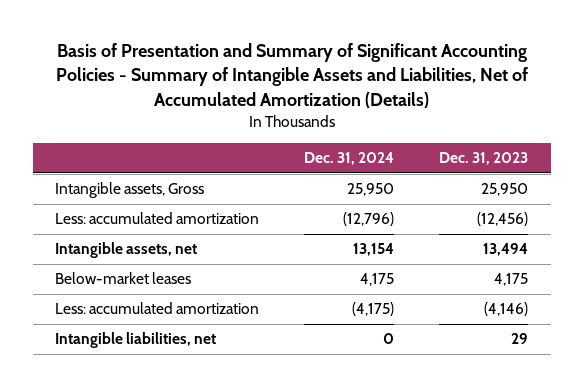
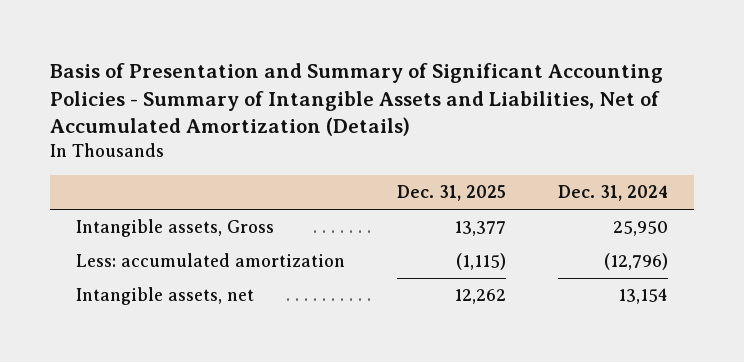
[439,152,529,166] Dec. 31, 2023 -> none
none -> [396,185,506,202] Dec. 31, 2025
[55,272,192,285] Below-market leases -> none
[55,302,260,315] Less: accumulated amortization -> none
[55,332,217,349] Intangible liabilities, net -> none

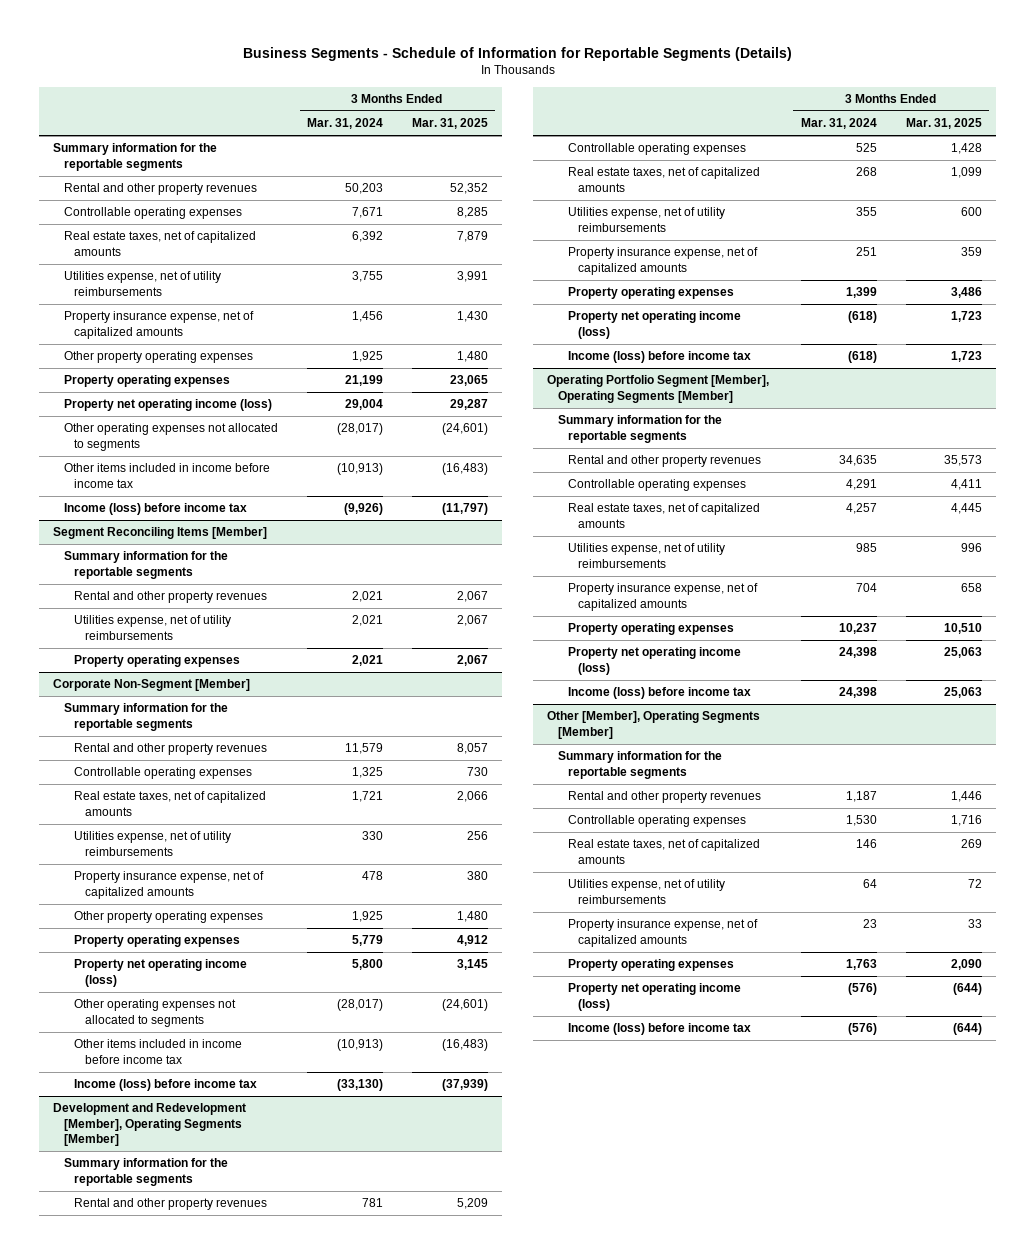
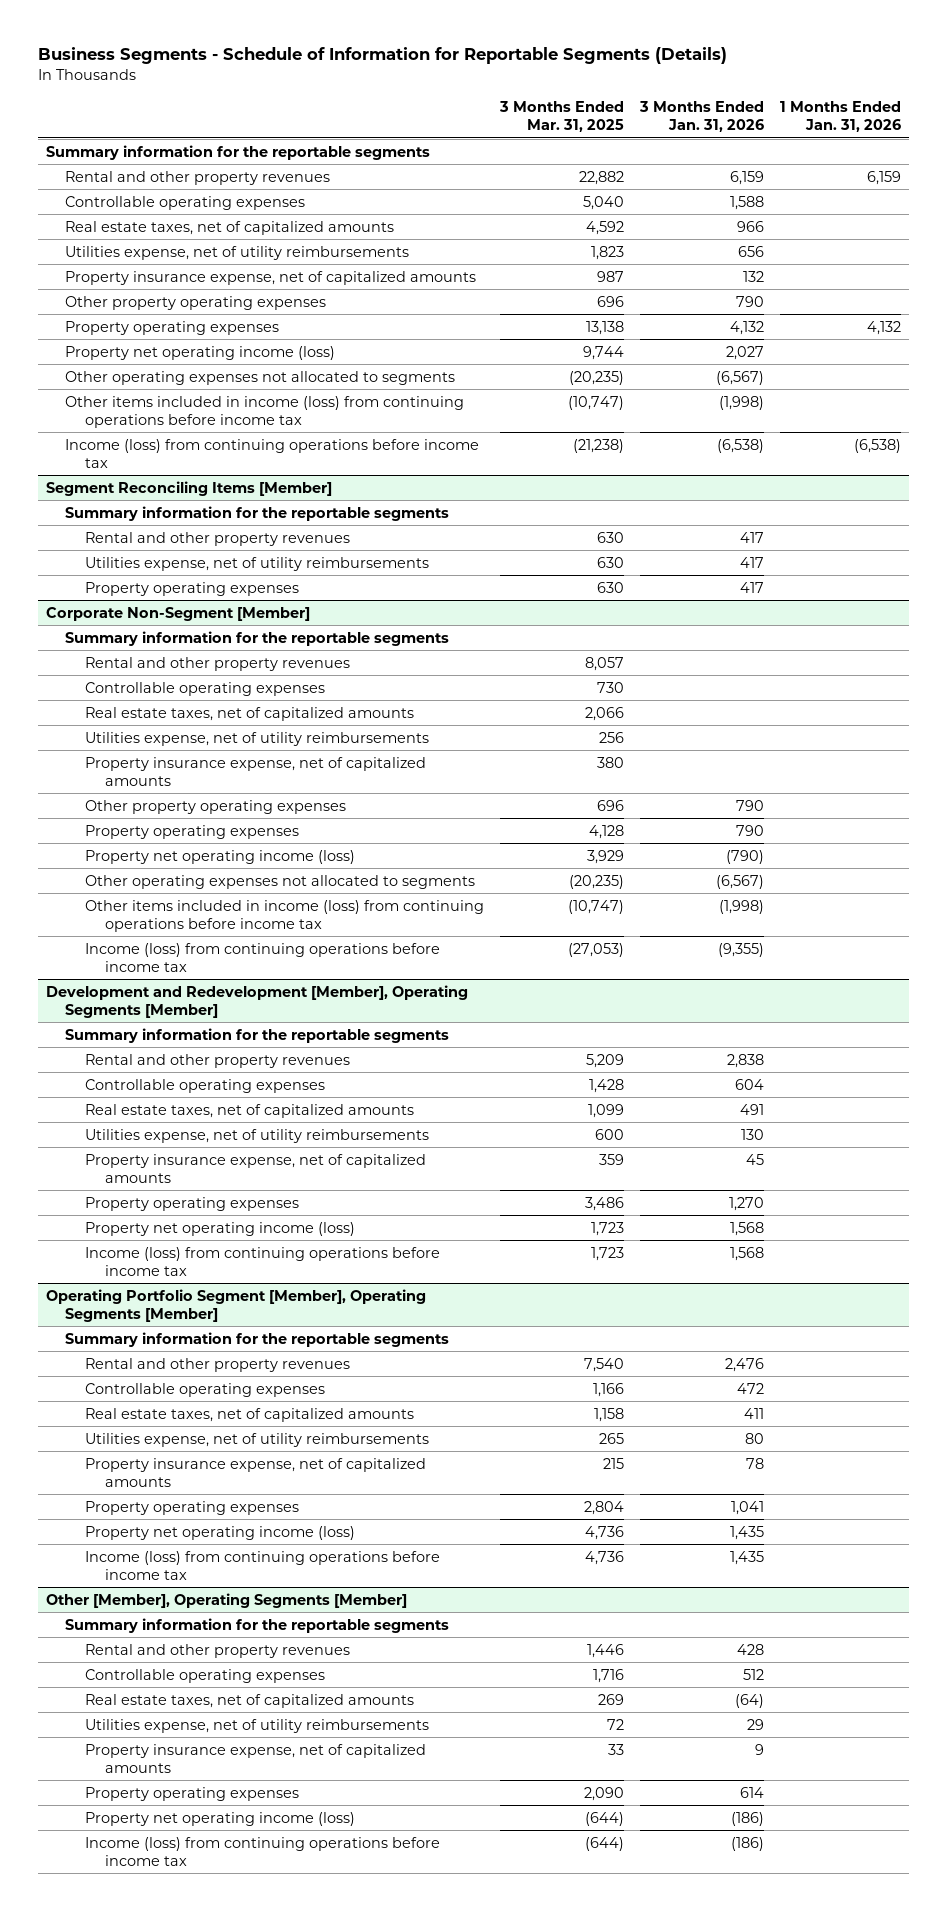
[306,118,383,130] Mar. 31, 2024 -> none
none -> [638,101,764,133] 3 Months Ended Jan. 31, 2026
none -> [779,101,901,133] 1 Months Ended Jan. 31, 2026
[449,183,488,195] 52,352 -> [579,170,625,185] 22,882
[456,207,488,219] 8,285 -> [583,195,625,210] 5,040
[456,231,488,243] 7,879 -> [586,220,625,235] 4,592
[456,271,488,283] 3,991 -> [591,245,625,260] 1,823
[456,311,488,323] 1,430 -> [597,270,625,282] 987
[456,351,488,363] 1,480 -> [597,295,625,307] 696
[449,375,488,387] 23,065 -> [586,320,625,335] 13,138
[449,399,488,411] 29,287 -> [583,345,625,360] 9,744
[441,423,488,436] (24,601) -> [569,370,625,385] (20,235)
[63,463,270,488] Other items included in income before income tax -> [65,395,465,428] Other items included in income (loss) from continuing operations before income tax
[441,463,488,476] (16,483) -> [568,395,625,410] (10,747)
[63,503,247,516] Income (loss) before income tax -> [65,438,480,468] Income (loss) from continuing operations before income tax
[441,503,488,516] (11,797) -> [573,438,625,453] (21,238)
[456,591,488,603] 2,067 -> [597,531,625,543] 630
[456,615,488,627] 2,067 -> [597,556,625,568] 630
[456,655,488,667] 2,067 -> [597,581,625,593] 630
[456,911,488,923] 1,480 -> [597,799,625,811] 696
[456,935,488,947] 4,912 -> [589,824,625,839] 4,128
[456,959,488,971] 3,145 -> [587,849,625,864] 3,929
[441,999,488,1012] (24,601) -> [569,874,625,889] (20,235)
[74,1039,243,1064] Other items included in income before income tax -> [85,899,485,932] Other items included in income (loss) from continuing operations before income tax
[441,1039,488,1052] (16,483) -> [568,899,625,914] (10,747)
[74,1079,258,1092] Income (loss) before income tax -> [85,942,441,972] Income (loss) from continuing operations before income tax
[441,1079,488,1092] (37,939) -> [568,942,625,957] (27,053)
[568,351,752,364] Income (loss) before income tax -> [85,1246,441,1276] Income (loss) from continuing operations before income tax
[943,455,982,467] 35,573 -> [584,1357,625,1372] 7,540
[950,479,982,491] 4,411 -> [593,1382,625,1397] 1,166
[950,503,982,515] 4,445 -> [594,1407,625,1422] 1,158
[960,543,982,553] 996 -> [599,1432,625,1444] 265
[960,583,982,593] 658 -> [603,1457,625,1469] 215
[943,623,982,635] 10,510 -> [584,1500,625,1515] 2,804
[943,647,982,659] 25,063 -> [585,1525,625,1540] 4,736
[568,687,752,700] Income (loss) before income tax -> [85,1550,441,1580] Income (loss) from continuing operations before income tax
[943,687,982,699] 25,063 -> [585,1550,625,1565] 4,736
[568,1023,752,1036] Income (loss) before income tax -> [85,1836,441,1866] Income (loss) from continuing operations before income tax

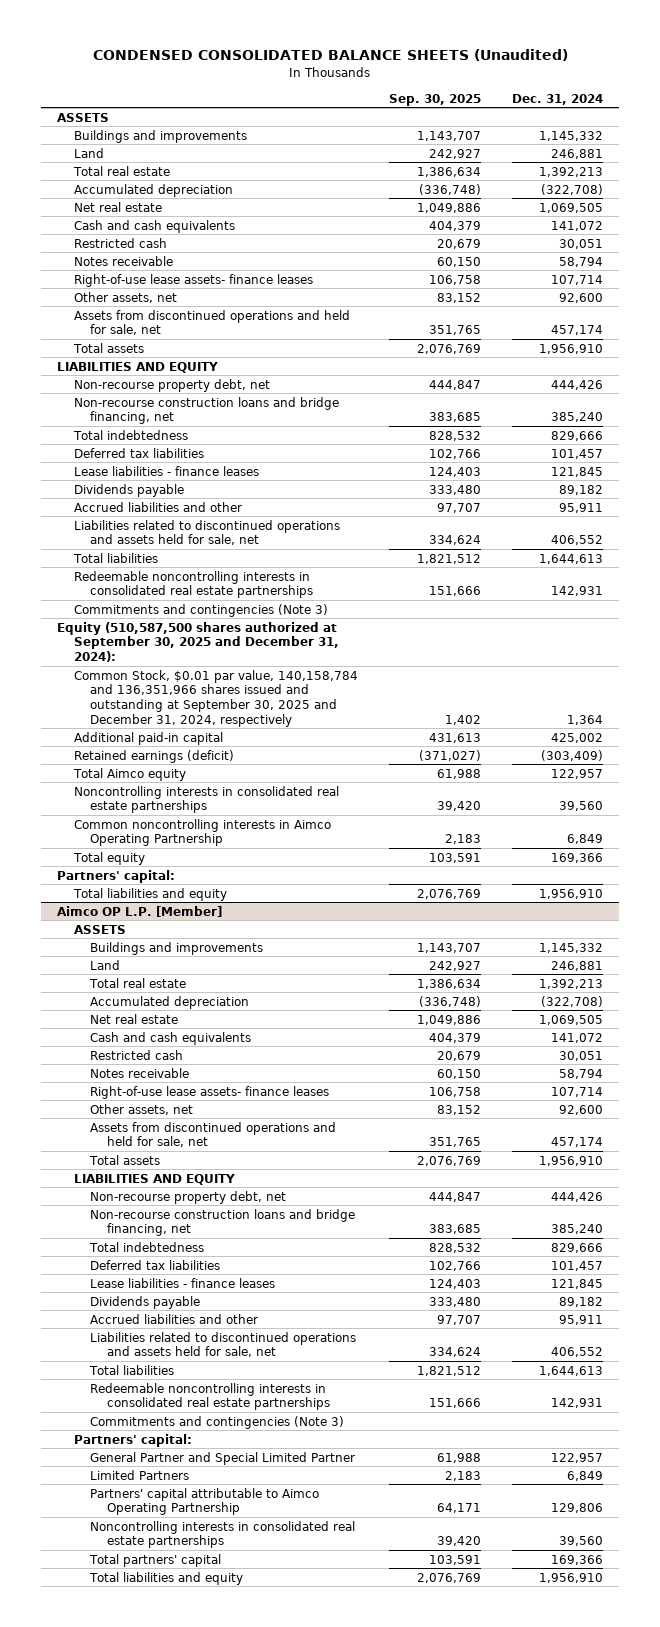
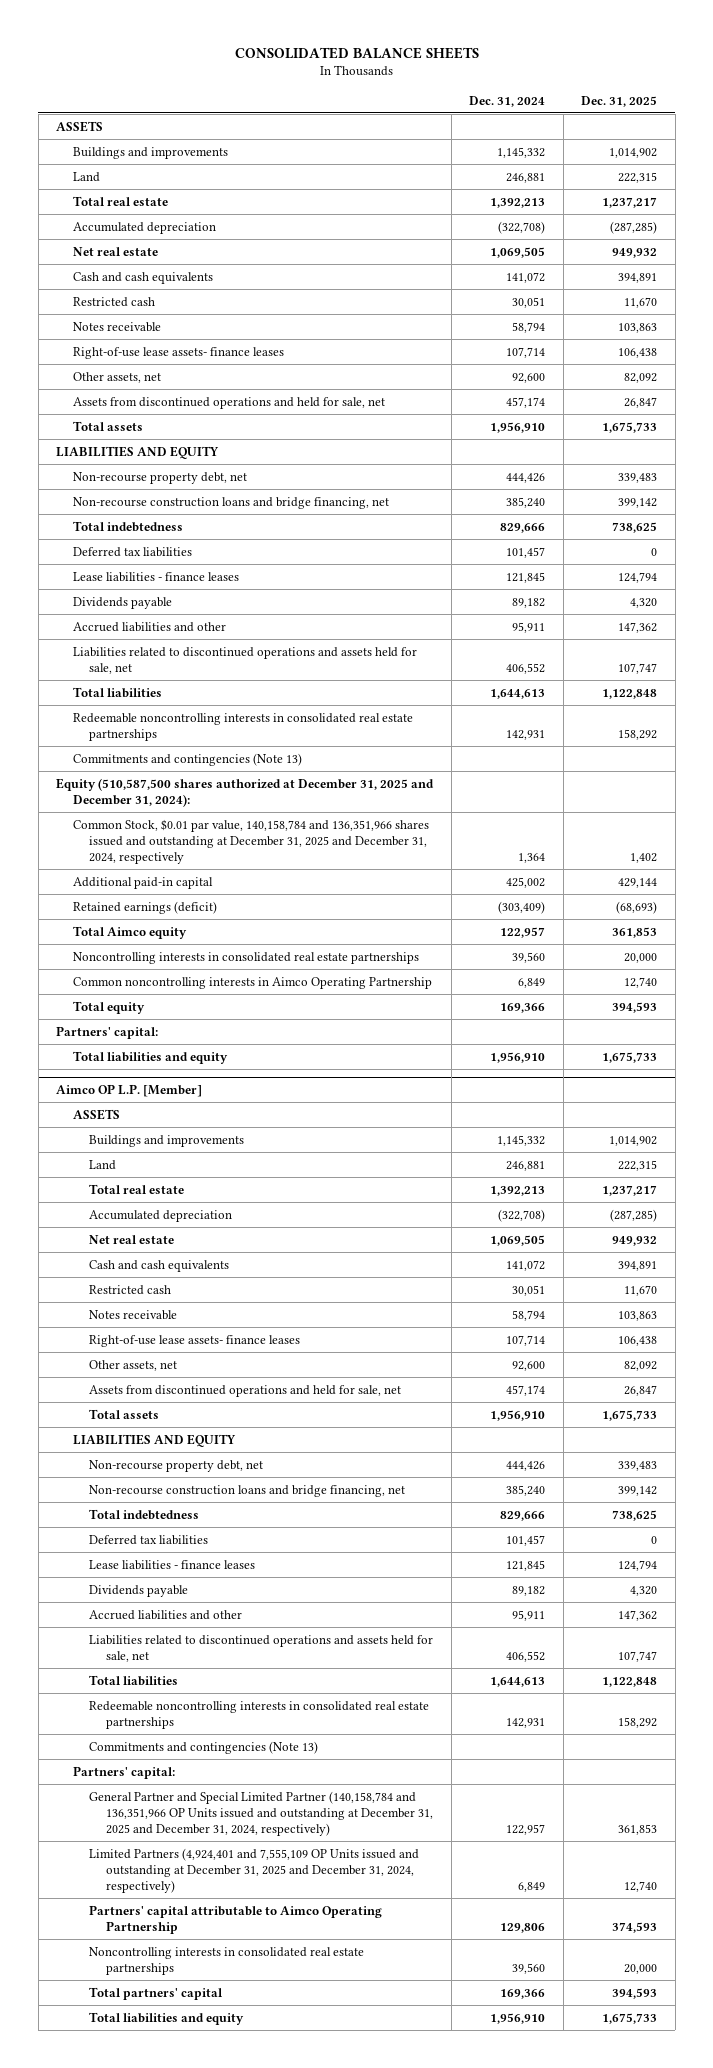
[93,49,569,62] CONDENSED CONSOLIDATED BALANCE SHEETS (Unaudited) -> [234,47,479,60] CONSOLIDATED BALANCE SHEETS
[388,93,481,106] Sep. 30, 2025 -> none
none -> [581,95,658,107] Dec. 31, 2025
[73,603,328,617] Commitments and contingencies (Note 3) -> [72,752,302,766] Commitments and contingencies (Note 13)
[57,621,339,663] Equity (510,587,500 shares authorized at September 30, 2025 and December 31, 2024): -> [56,777,435,807] Equity (510,587,500 shares authorized at December 31, 2025 and December 31, 2024):
[73,669,358,727] Common Stock, $0.01 par value, 140,158,784 and 136,351,966 shares issued and outstanding at September 30, 2025 and December 31, 2024, respectively -> [72,818,429,864] Common Stock, $0.01 par value, 140,158,784 and 136,351,966 shares issued and outstanding at December 31, 2025 and December 31, 2024, respectively
[90,1415,345,1429] Commitments and contingencies (Note 3) -> [89,1740,319,1754] Commitments and contingencies (Note 13)
[90,1451,356,1465] General Partner and Special Limited Partner -> [89,1790,434,1836] General Partner and Special Limited Partner (140,158,784 and 136,351,966 OP Units issued and outstanding at December 31, 2025 and December 31, 2024, respectively)
[90,1469,190,1480] Limited Partners -> [89,1847,420,1893] Limited Partners (4,924,401 and 7,555,109 OP Units issued and outstanding at December 31, 2025 and December 31, 2024, respectively)

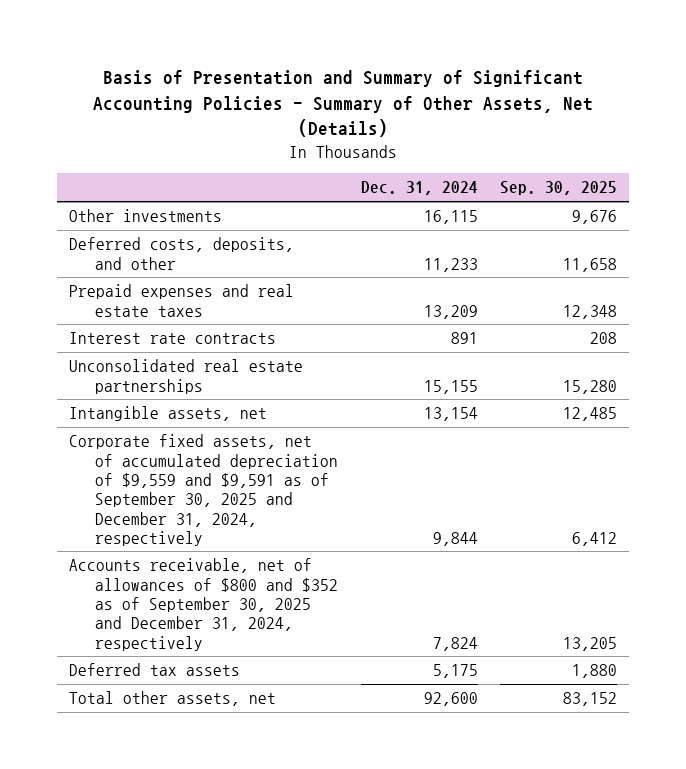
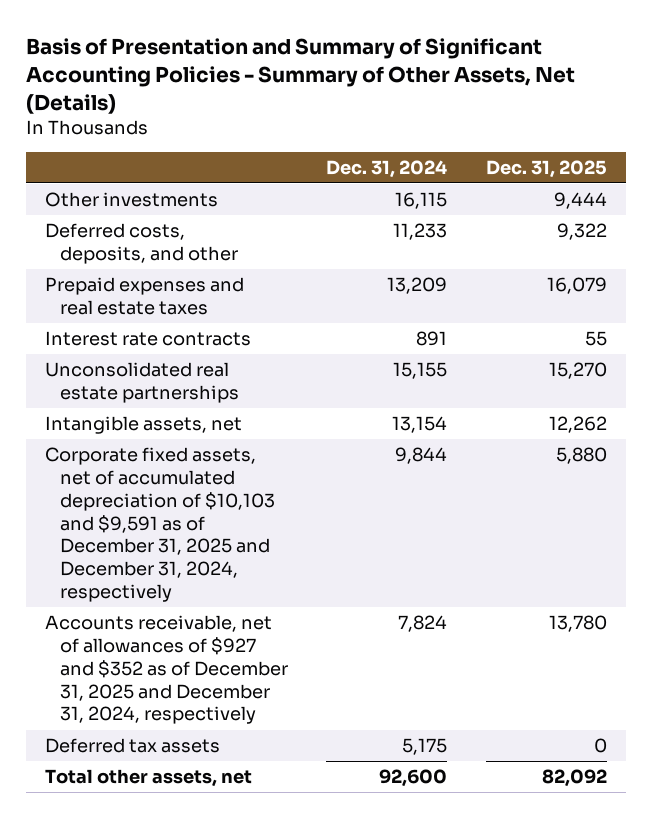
[500,181,618,196] Sep. 30, 2025 -> none
none -> [485,159,607,178] Dec. 31, 2025
[68,434,338,546] Corporate fixed assets, net of accumulated depreciation of $9,559 and $9,591 as of September 30, 2025 and December 31, 2024, respectively -> [45,447,276,603] Corporate fixed assets, net of accumulated depreciation of $10,103 and $9,591 as of December 31, 2025 and December 31, 2024, respectively
[68,558,338,651] Accounts receivable, net of allowances of $800 and $352 as of September 30, 2025 and December 31, 2024, respectively -> [45,615,289,725] Accounts receivable, net of allowances of $927 and $352 as of December 31, 2025 and December 31, 2024, respectively

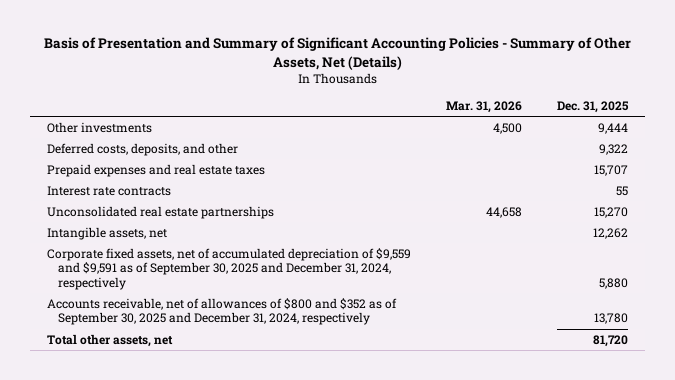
[326,159,448,178] Dec. 31, 2024 -> none
none -> [446,100,523,113] Mar. 31, 2026
[546,277,607,295] 16,079 -> [593,164,628,176] 15,707
[45,738,221,754] Deferred tax assets -> none
[45,447,276,603] Corporate fixed assets, net of accumulated depreciation of $10,103 and $9,591 as of December 31, 2025 and December 31, 2024, respectively -> [47,247,412,290] Corporate fixed assets, net of accumulated depreciation of $9,559 and $9,591 as of September 30, 2025 and December 31, 2024, respectively
[45,615,289,725] Accounts receivable, net of allowances of $927 and $352 as of December 31, 2025 and December 31, 2024, respectively -> [47,297,398,326] Accounts receivable, net of allowances of $800 and $352 as of September 30, 2025 and December 31, 2024, respectively
[541,769,607,788] 82,092 -> [592,334,628,347] 81,720

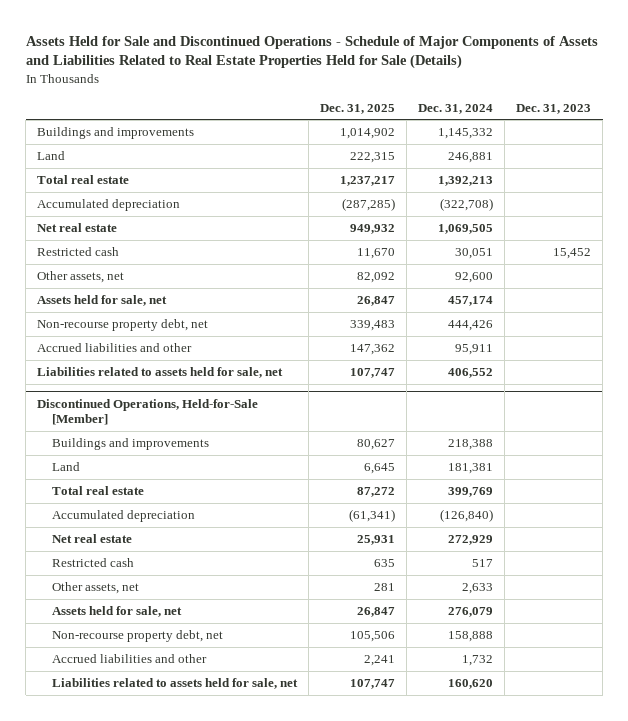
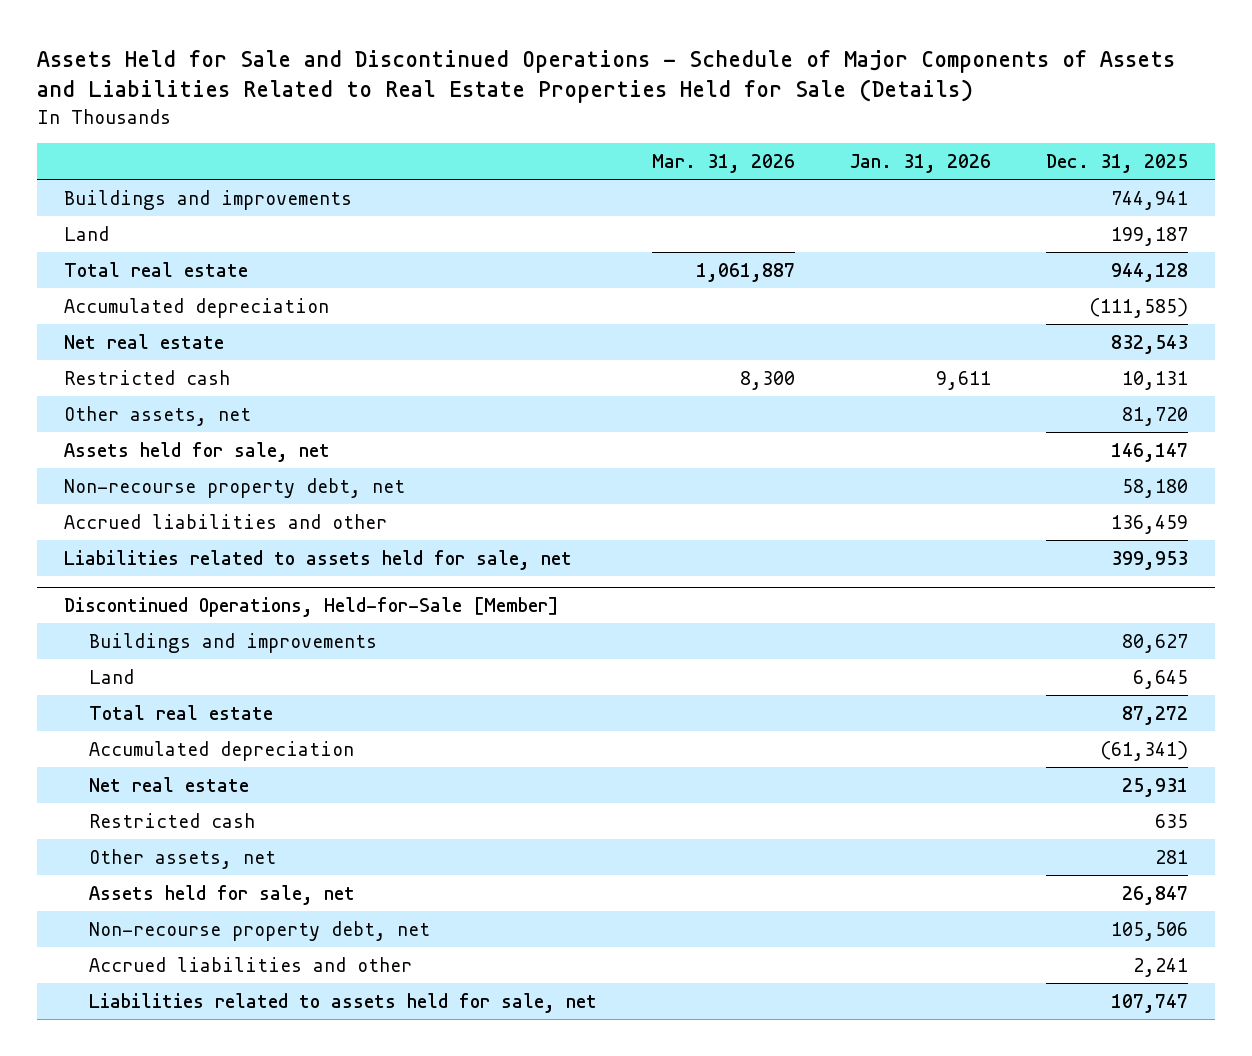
[418,103,494,114] Dec. 31, 2024 -> none
[516,103,592,114] Dec. 31, 2023 -> none
none -> [651,154,795,174] Mar. 31, 2026
none -> [849,154,991,174] Jan. 31, 2026
[340,128,396,140] 1,014,902 -> [1110,190,1188,210] 744,941
[350,152,396,164] 222,315 -> [1110,226,1188,246] 199,187
[340,176,396,187] 1,237,217 -> [1110,262,1188,282] 944,128
[342,198,396,212] (287,285) -> [1088,297,1188,318] (111,585)
[350,224,396,235] 949,932 -> [1110,334,1188,354] 832,543
[357,248,396,260] 11,670 -> [1121,370,1188,390] 10,131
[357,272,396,284] 82,092 -> [1121,406,1188,426] 81,720
[357,296,396,307] 26,847 -> [1110,442,1188,462] 146,147
[350,320,396,332] 339,483 -> [1121,478,1188,498] 58,180
[350,344,396,356] 147,362 -> [1110,514,1188,534] 136,459
[350,368,396,379] 107,747 -> [1110,550,1188,570] 399,953

